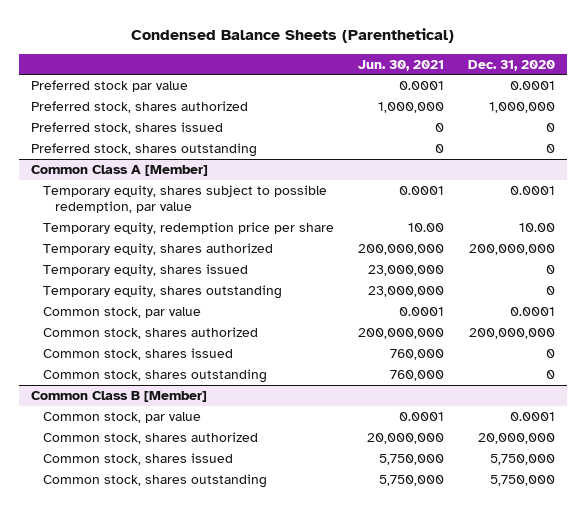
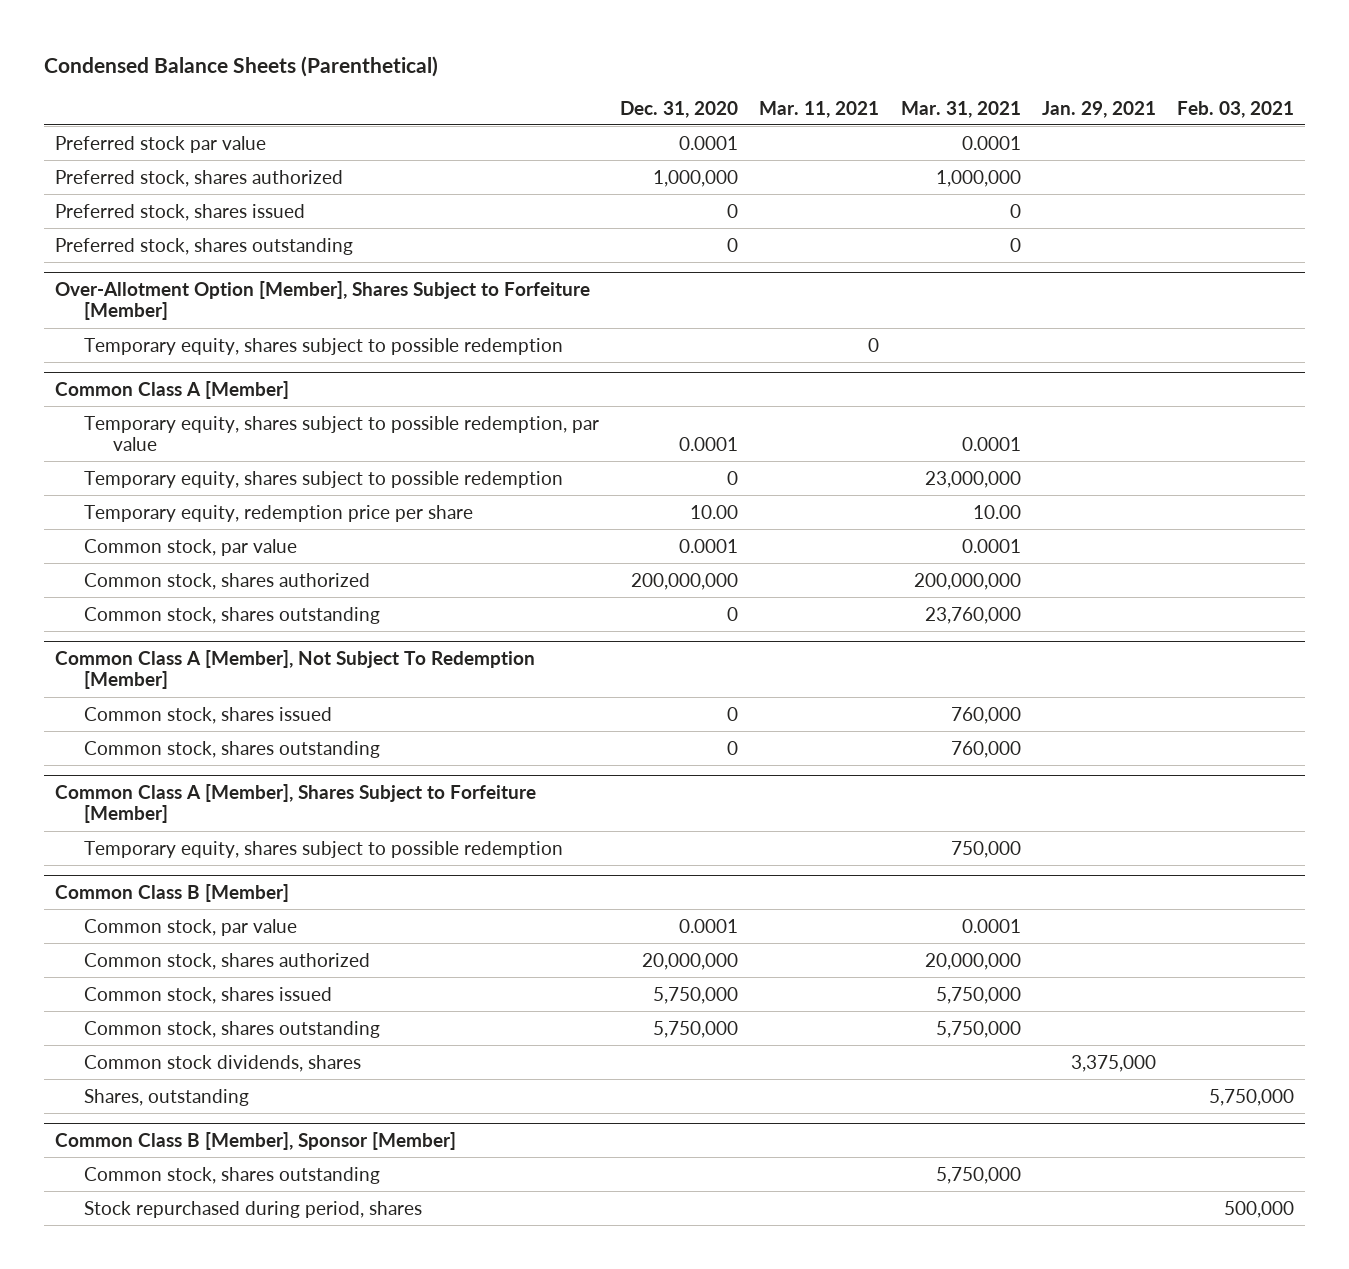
[357,59,444,71] Jun. 30, 2021 -> none
none -> [759,100,880,118] Mar. 11, 2021
none -> [900,100,1021,118] Mar. 31, 2021
none -> [1041,100,1156,118] Jan. 29, 2021
none -> [1176,100,1294,118] Feb. 03, 2021
none -> [55,281,591,321] Over-Allotment Option [Member], Shares Subject to Forfeiture [Member]
none -> [83,337,563,355] Temporary equity, shares subject to possible redemption
none -> [83,470,563,488] Temporary equity, shares subject to possible redemption
[43,243,274,256] Temporary equity, shares authorized -> none
[43,264,249,277] Temporary equity, shares issued -> none
[43,285,283,300] Temporary equity, shares outstanding -> none
none -> [83,606,380,624] Common stock, shares outstanding
none -> [55,650,536,690] Common Class A [Member], Not Subject To Redemption [Member]
none -> [55,784,537,824] Common Class A [Member], Shares Subject to Forfeiture [Member]
none -> [83,840,563,858] Temporary equity, shares subject to possible redemption
none -> [83,1054,361,1072] Common stock dividends, shares
none -> [83,1088,249,1106] Shares, outstanding
none -> [55,1132,457,1151] Common Class B [Member], Sponsor [Member]
none -> [83,1166,380,1184] Common stock, shares outstanding
none -> [83,1200,422,1218] Stock repurchased during period, shares

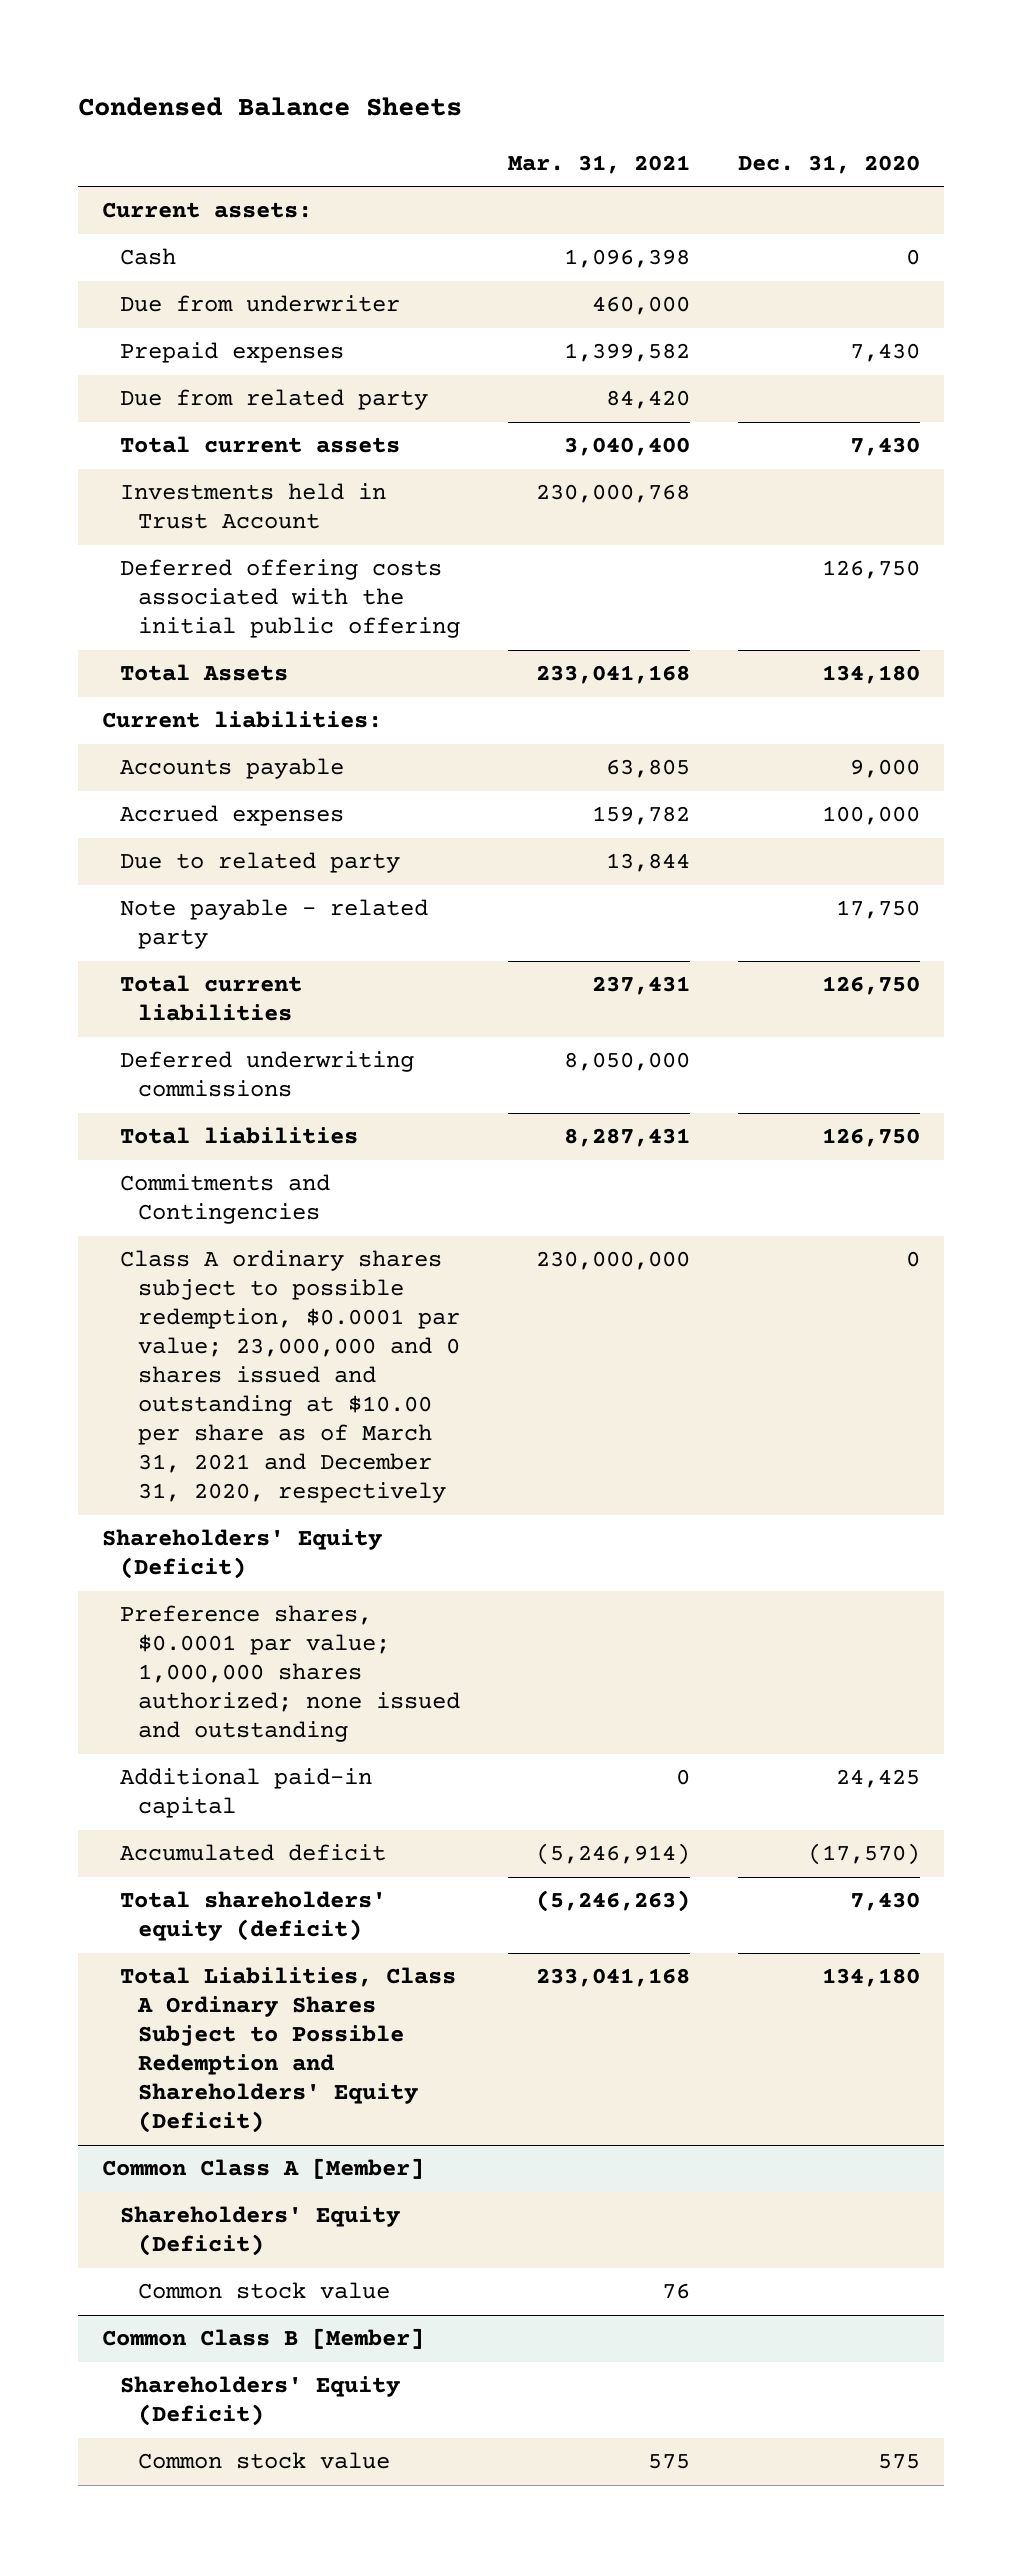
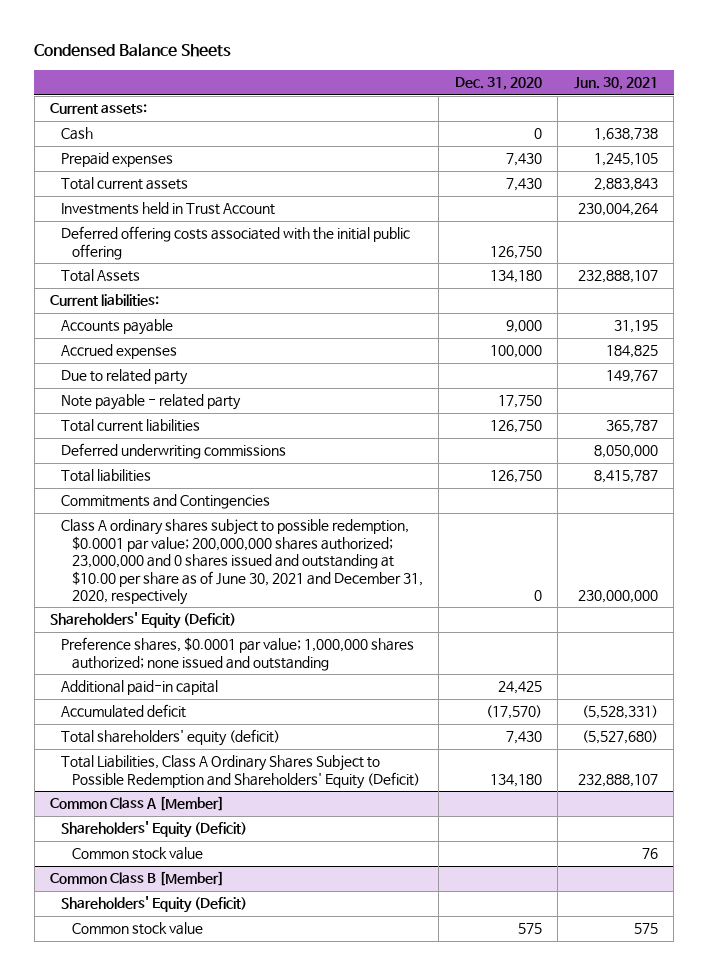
[508,154,691,174] Mar. 31, 2021 -> none
none -> [573,77,658,91] Jun. 30, 2021
[120,295,401,313] Due from underwriter -> none
[120,389,429,411] Due from related party -> none
[120,1250,460,1504] Class A ordinary shares subject to possible redemption, $0.0001 par value; 23,000,000 and 0 shares issued and outstanding at $10.00 per share as of March 31, 2021 and December 31, 2020, respectively -> [61,519,424,606] Class A ordinary shares subject to possible redemption, $0.0001 par value; 200,000,000 shares authorized; 23,000,000 and 0 shares issued and outstanding at $10.00 per share as of June 30, 2021 and December 31, 2020, respectively

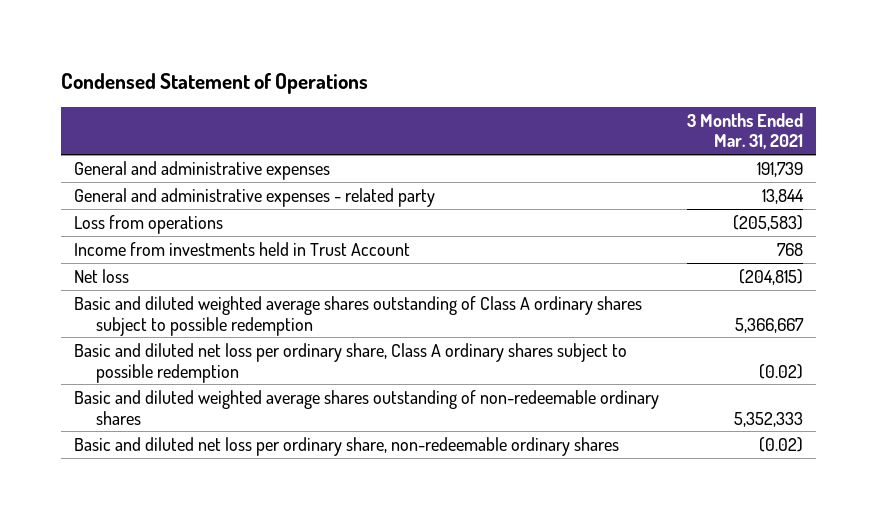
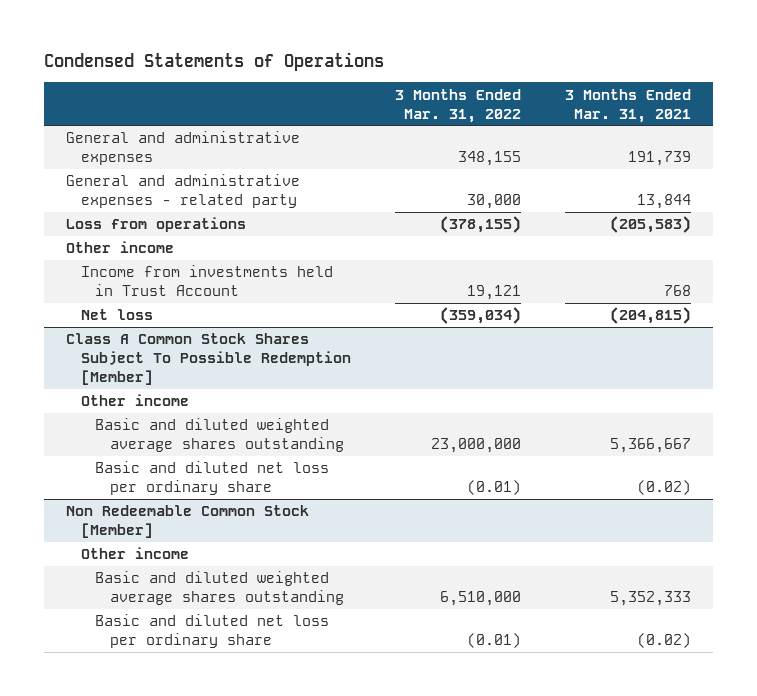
[60,72,368,94] Condensed Statement of Operations -> [44,52,385,72] Condensed Statements of Operations
none -> [394,88,521,123] 3 Months Ended Mar. 31, 2022
none -> [66,241,175,254] Other income
none -> [66,333,351,386] Class A Common Stock Shares Subject To Possible Redemption [Member]
none -> [80,394,189,407] Other income
[74,295,643,336] Basic and diluted weighted average shares outstanding of Class A ordinary shares subject to possible redemption -> [95,418,344,453] Basic and diluted weighted average shares outstanding
[74,342,628,383] Basic and diluted net loss per ordinary share, Class A ordinary shares subject to possible redemption -> [95,461,330,496] Basic and diluted net loss per ordinary share
none -> [66,505,310,539] Non Redeemable Common Stock [Member]
none -> [80,547,189,560] Other income
[74,389,660,425] Basic and diluted weighted average shares outstanding of non-redeemable ordinary shares -> [95,571,344,606] Basic and diluted weighted average shares outstanding
[74,436,620,456] Basic and diluted net loss per ordinary share, non-redeemable ordinary shares -> [95,614,330,649] Basic and diluted net loss per ordinary share

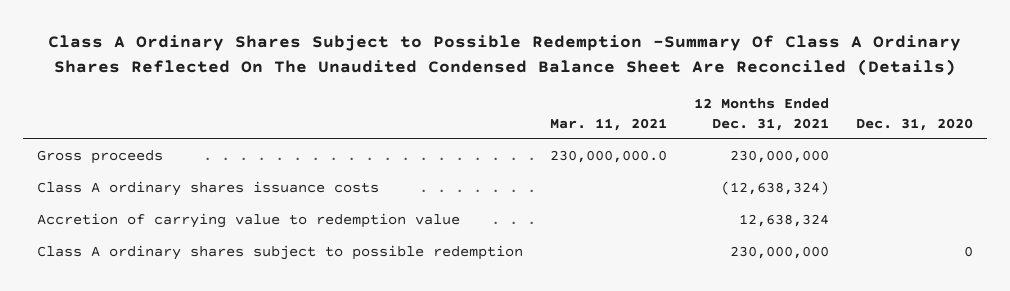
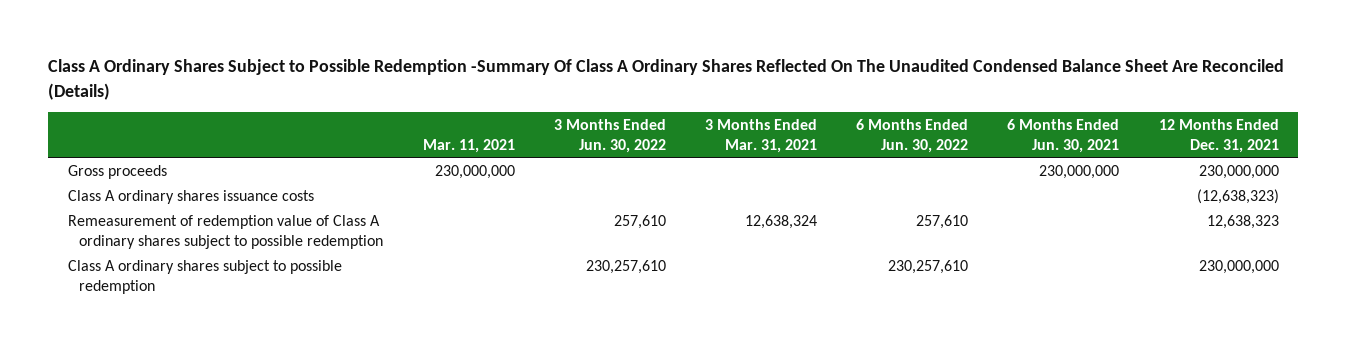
[856,117,974,131] Dec. 31, 2020 -> none
none -> [553,118,666,153] 3 Months Ended Jun. 30, 2022
none -> [704,118,817,153] 3 Months Ended Mar. 31, 2021
none -> [856,118,969,153] 6 Months Ended Jun. 30, 2022
none -> [1007,118,1120,153] 6 Months Ended Jun. 30, 2021
[549,150,667,164] 230,000,000.0 -> [434,164,515,179] 230,000,000
[721,181,830,196] (12,638,324) -> [1196,188,1279,204] (12,638,323)
[36,213,460,229] Accretion of carrying value to redemption value -> [68,214,384,249] Remeasurement of redemption value of Class A ordinary shares subject to possible redemption
[739,214,830,228] 12,638,324 -> [1206,214,1279,229] 12,638,323

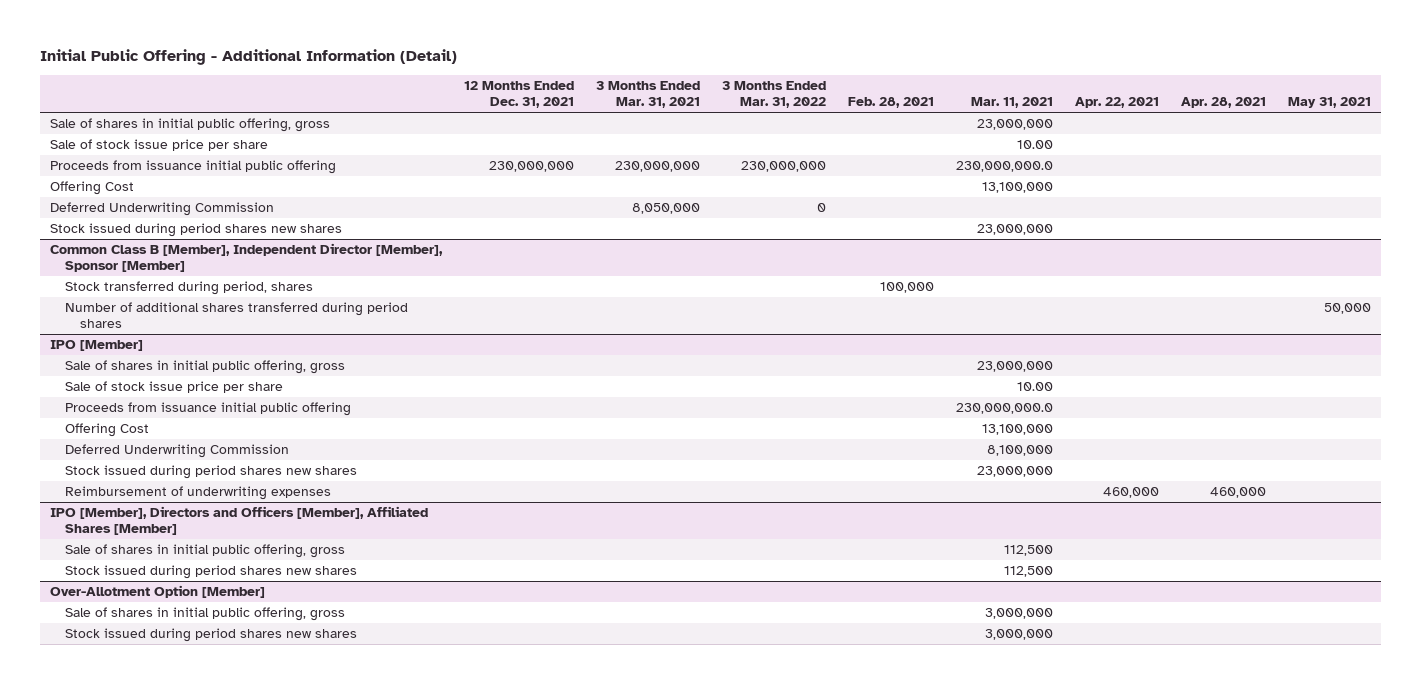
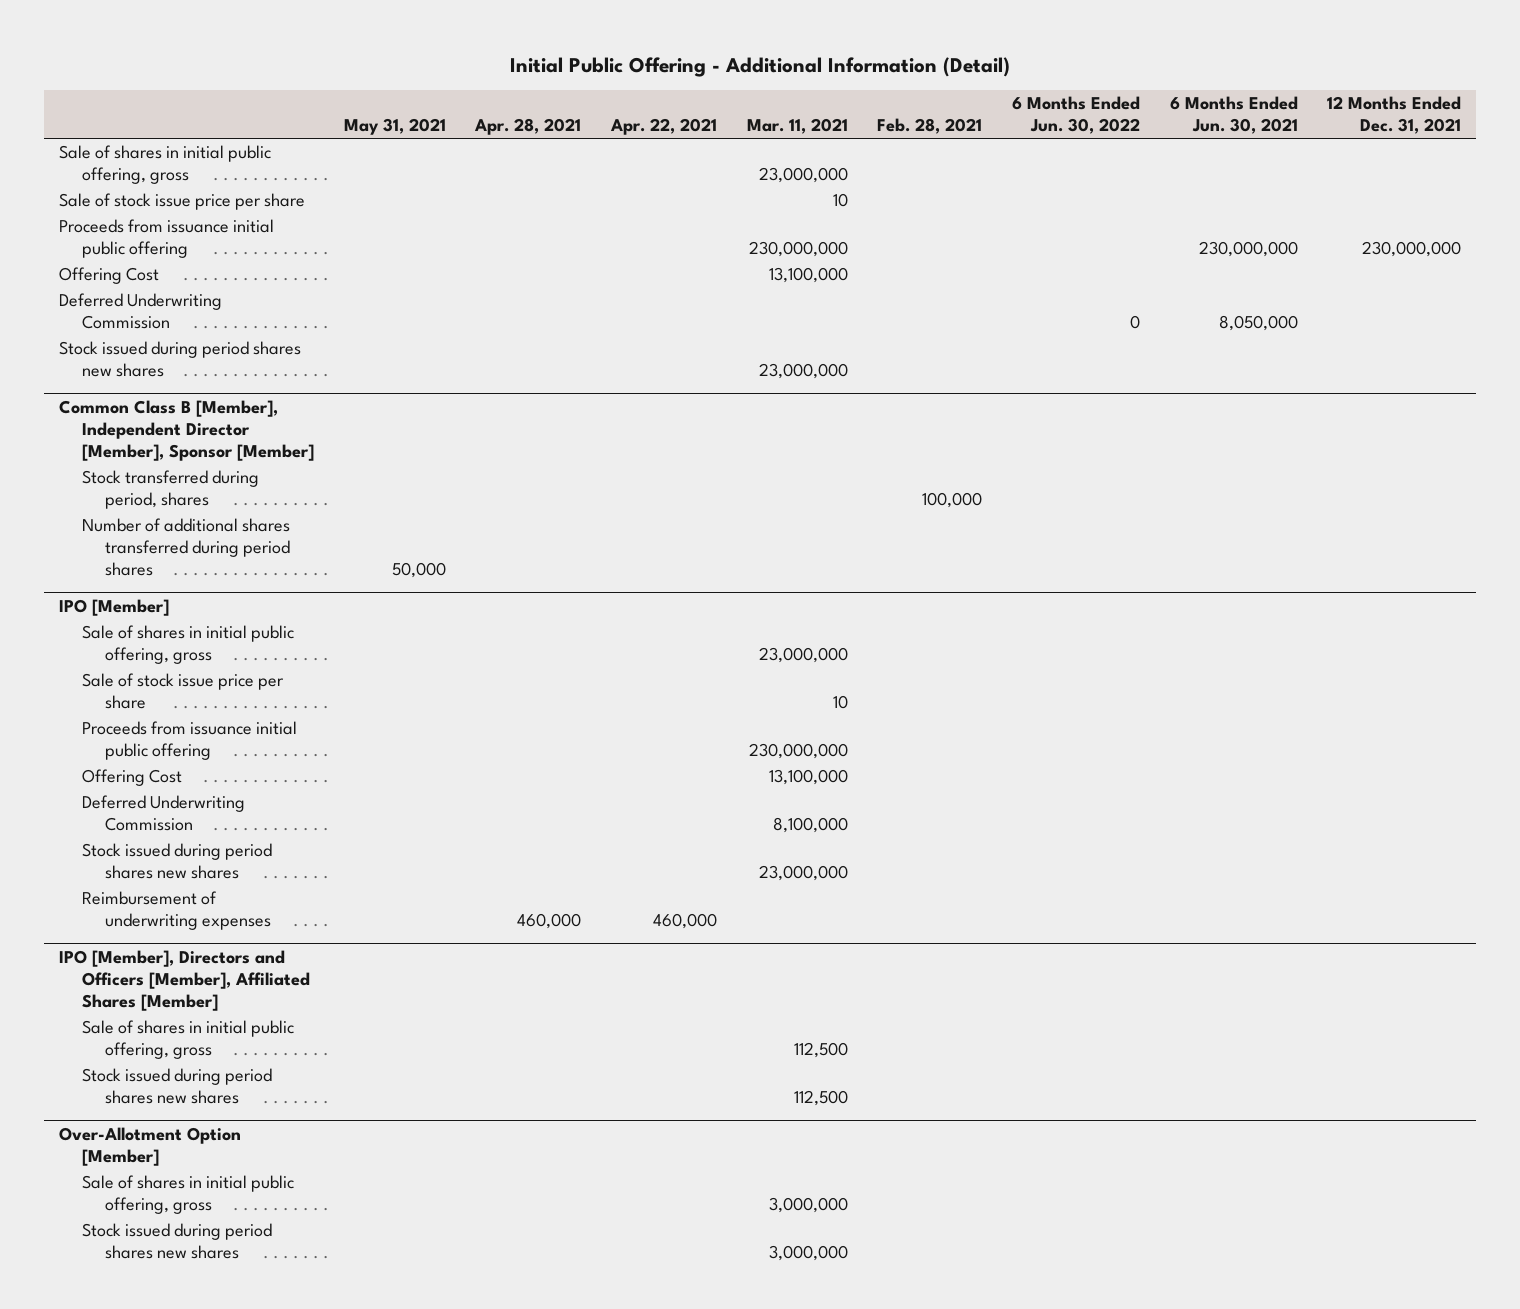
[596,81,701,109] 3 Months Ended Mar. 31, 2021 -> none
[722,81,827,109] 3 Months Ended Mar. 31, 2022 -> none
none -> [1011,96,1140,134] 6 Months Ended Jun. 30, 2022
none -> [1169,96,1298,134] 6 Months Ended Jun. 30, 2021
[1016,140,1053,150] 10.00 -> [832,193,848,208] 10
[955,161,1053,173] 230,000,000.0 -> [748,240,848,257] 230,000,000
[1016,382,1053,392] 10.00 -> [832,694,848,709] 10
[955,403,1053,415] 230,000,000.0 -> [748,742,848,759] 230,000,000

